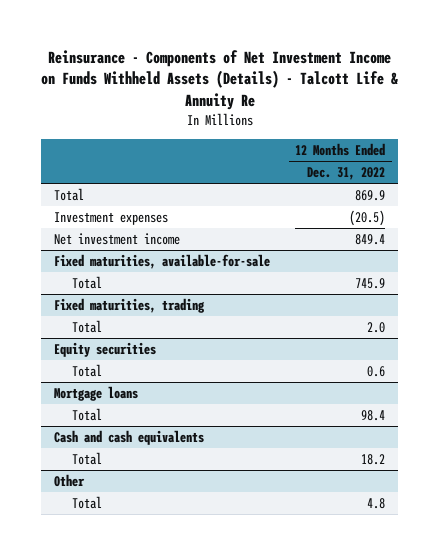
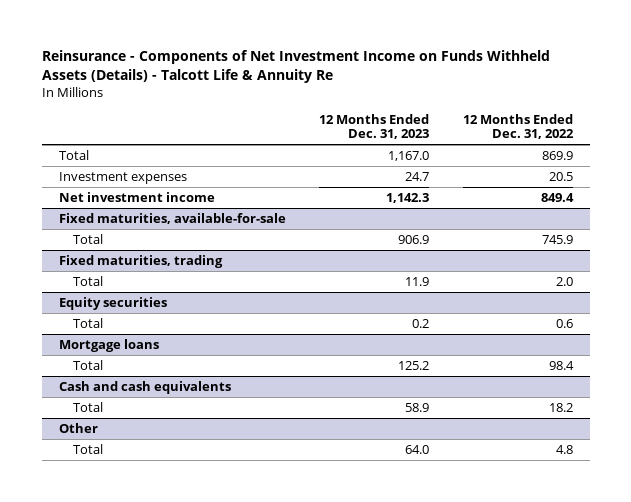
none -> [319,114,430,140] 12 Months Ended Dec. 31, 2023
[349,210,386,227] (20.5) -> [548,171,573,181] 20.5

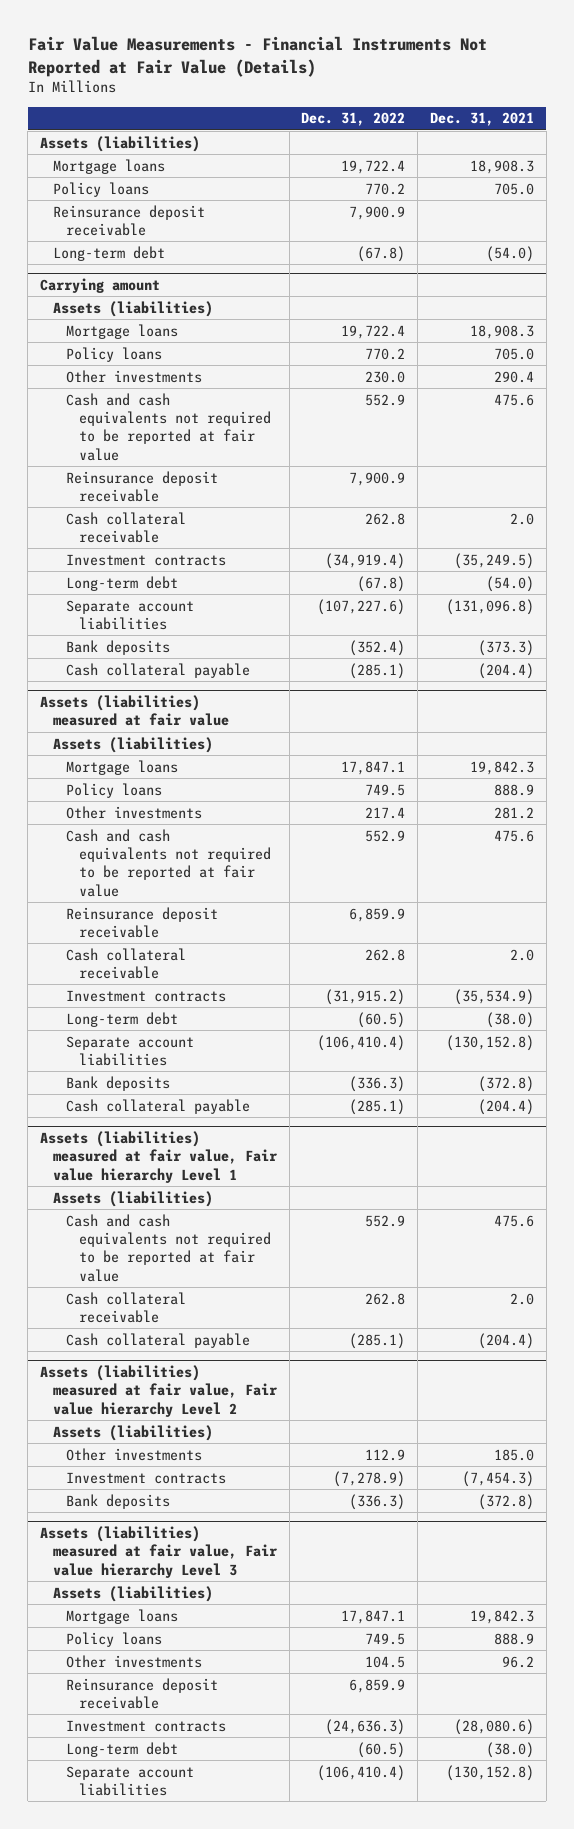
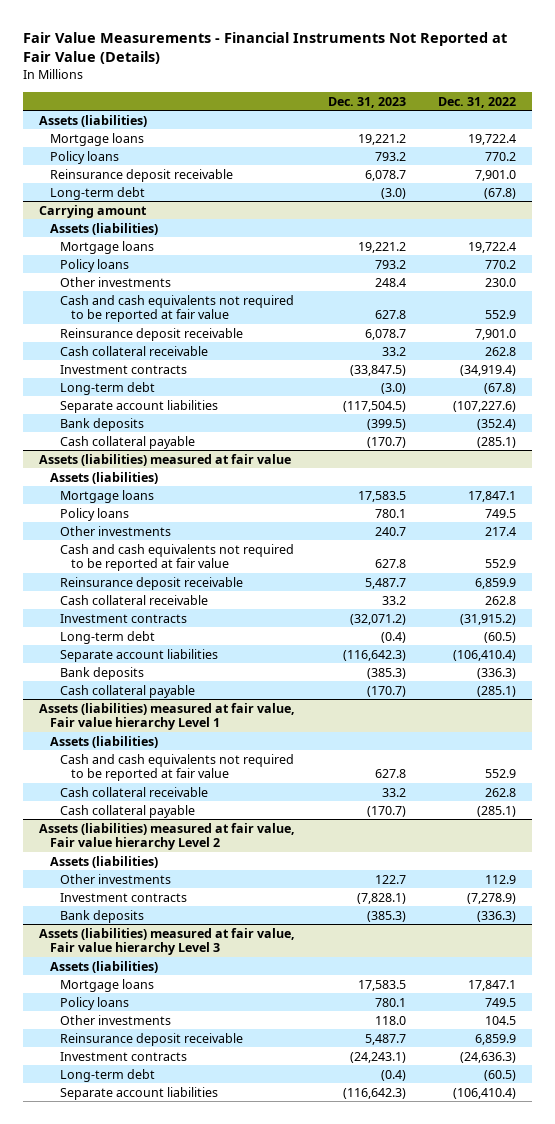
[429,112,534,127] Dec. 31, 2021 -> none
none -> [327,96,406,108] Dec. 31, 2023
[349,205,406,220] 7,900.9 -> [474,169,516,181] 7,901.0
[349,471,406,486] 7,900.9 -> [474,328,516,340] 7,901.0

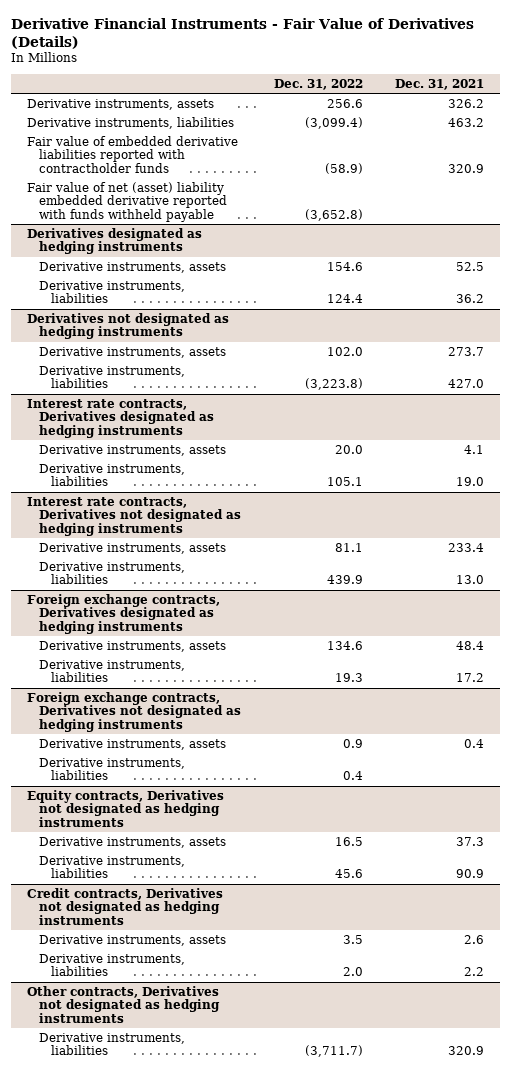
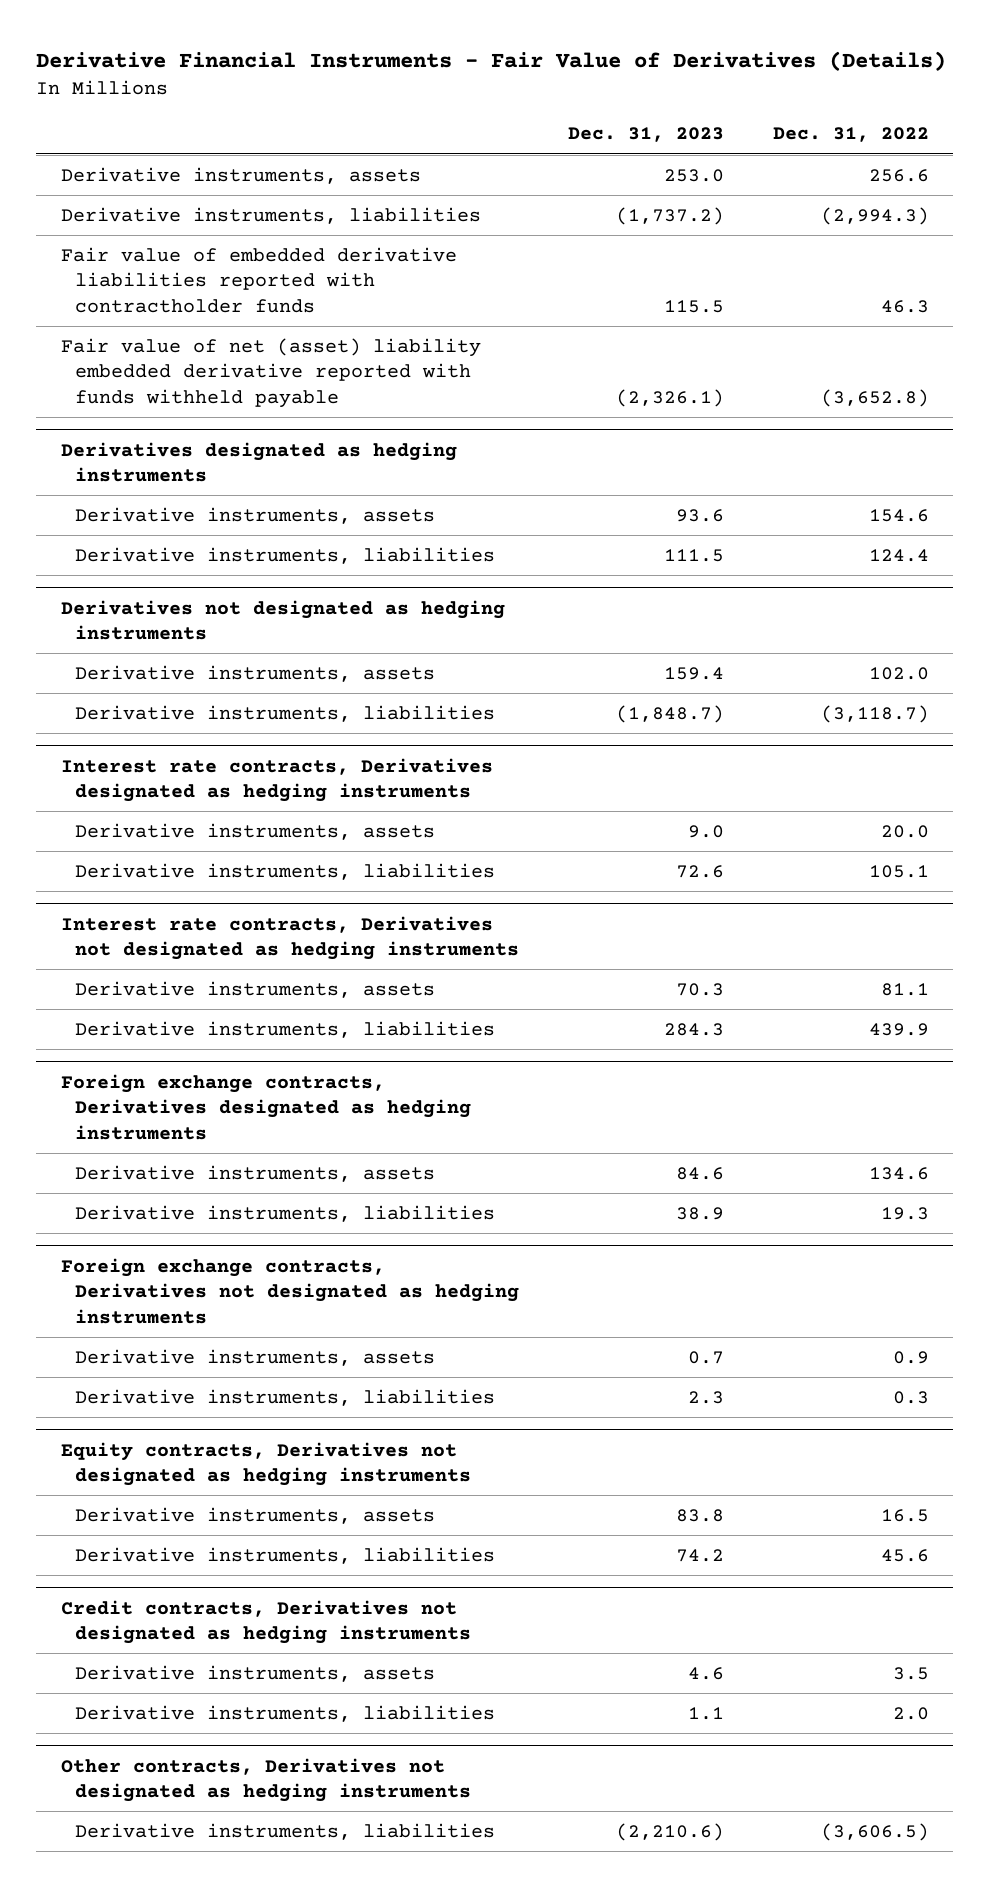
[395,78,485,90] Dec. 31, 2021 -> none
none -> [567,127,724,143] Dec. 31, 2023
[304,116,363,129] (3,099.4) -> [820,206,929,225] (2,994.3)
[324,162,363,174] (58.9) -> [880,299,929,313] 46.3
[304,378,363,391] (3,223.8) -> [820,704,929,723] (3,118.7)
[342,771,363,781] 0.4 -> [892,1390,929,1404] 0.3
[304,1045,363,1058] (3,711.7) -> [820,1822,929,1841] (3,606.5)

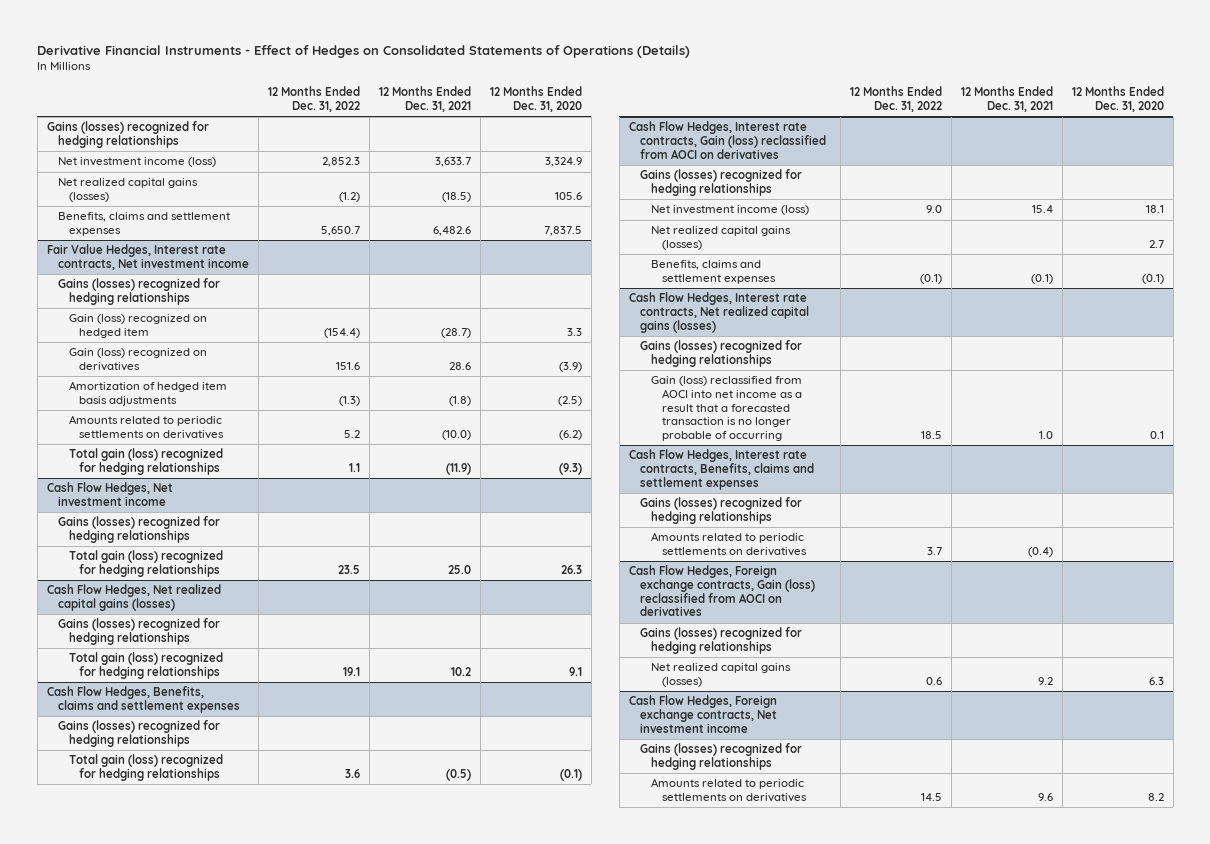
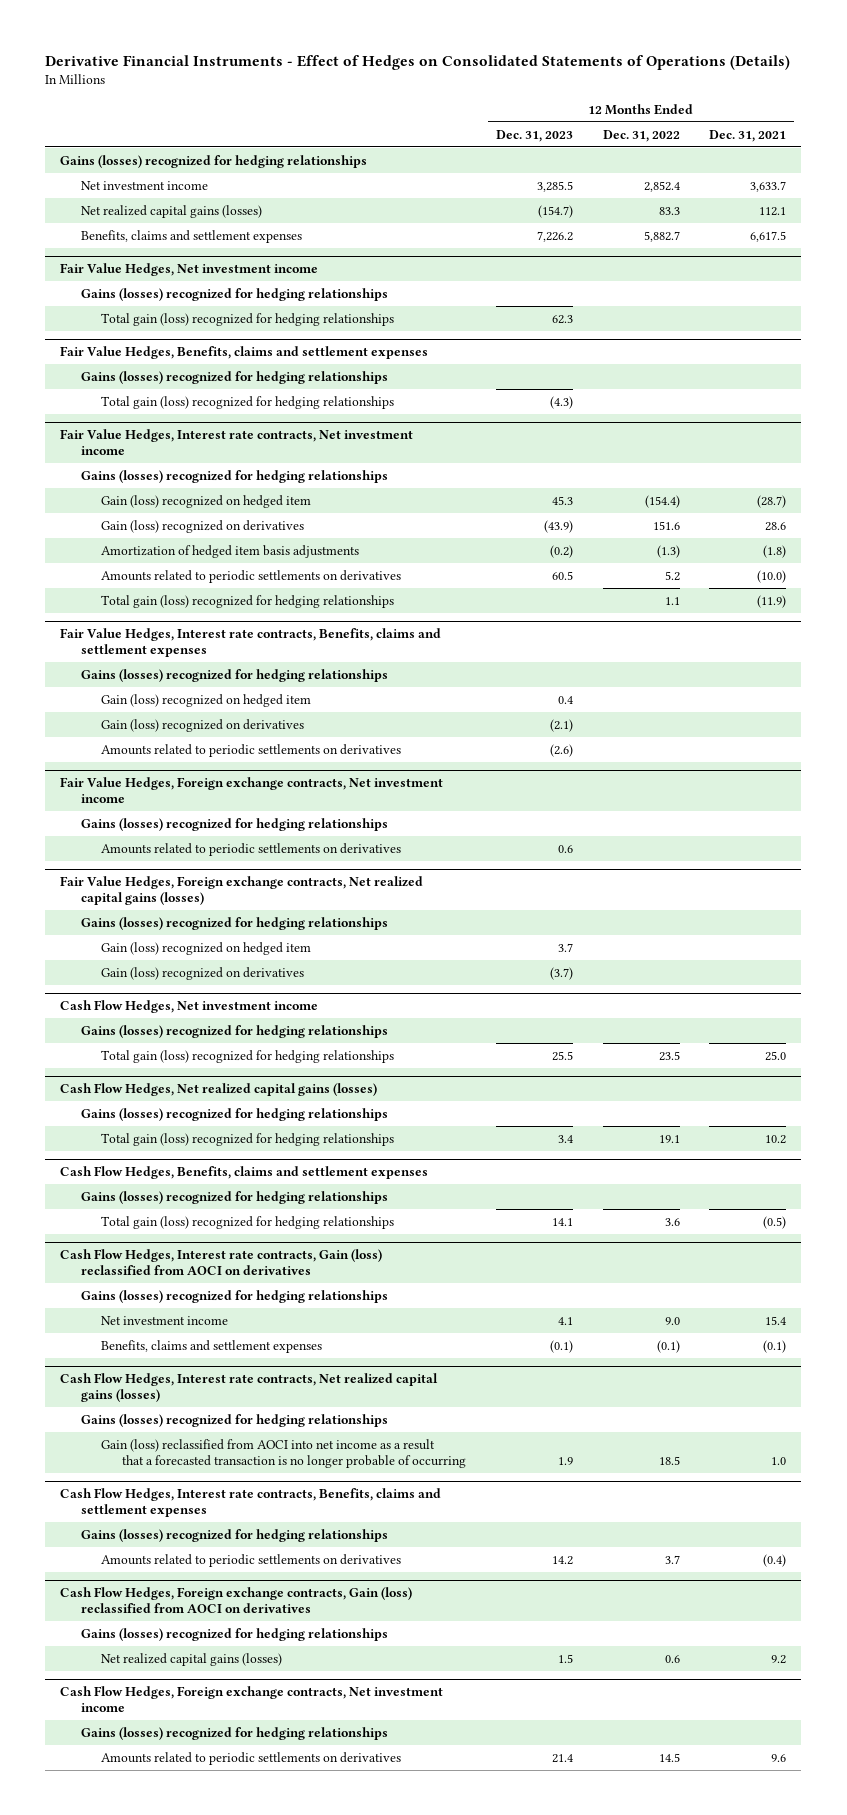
[489,86,582,112] 12 Months Ended Dec. 31, 2020 -> none
none -> [495,129,573,142] Dec. 31, 2023
[57,157,216,168] Net investment income (loss) -> [80,180,208,190] Net investment income
[321,157,360,168] 2,852.3 -> [643,180,680,192] 2,852.4
[338,192,360,203] (1.2) -> [658,206,680,215] 83.3
[441,192,471,203] (18.5) -> [759,206,787,216] 112.1
[320,226,360,237] 5,650.7 -> [643,230,680,242] 5,882.7
[432,226,471,237] 6,482.6 -> [750,230,787,242] 6,617.5
none -> [60,262,319,276] Fair Value Hedges, Net investment income
none -> [80,287,388,301] Gains (losses) recognized for hedging relationships
none -> [101,312,395,326] Total gain (loss) recognized for hedging relationships
none -> [60,345,429,359] Fair Value Hedges, Benefits, claims and settlement expenses
none -> [80,370,388,384] Gains (losses) recognized for hedging relationships
none -> [101,395,395,409] Total gain (loss) recognized for hedging relationships
none -> [60,627,442,657] Fair Value Hedges, Interest rate contracts, Benefits, claims and settlement expenses
none -> [80,668,388,682] Gains (losses) recognized for hedging relationships
none -> [101,693,312,707] Gain (loss) recognized on hedged item
none -> [101,718,305,732] Gain (loss) recognized on derivatives
none -> [101,743,402,757] Amounts related to periodic settlements on derivatives
none -> [60,776,444,803] Fair Value Hedges, Foreign exchange contracts, Net investment income
none -> [80,817,388,831] Gains (losses) recognized for hedging relationships
none -> [101,842,402,856] Amounts related to periodic settlements on derivatives
none -> [60,875,424,905] Fair Value Hedges, Foreign exchange contracts, Net realized capital gains (losses)
none -> [80,916,388,930] Gains (losses) recognized for hedging relationships
none -> [101,941,312,955] Gain (loss) recognized on hedged item
none -> [101,966,305,980] Gain (loss) recognized on derivatives
[650,226,791,251] Net realized capital gains (losses) -> none
[650,205,809,216] Net investment income (loss) -> [101,1315,229,1325] Net investment income

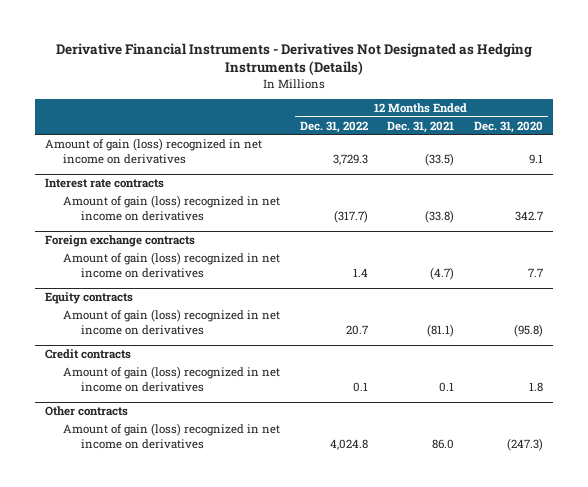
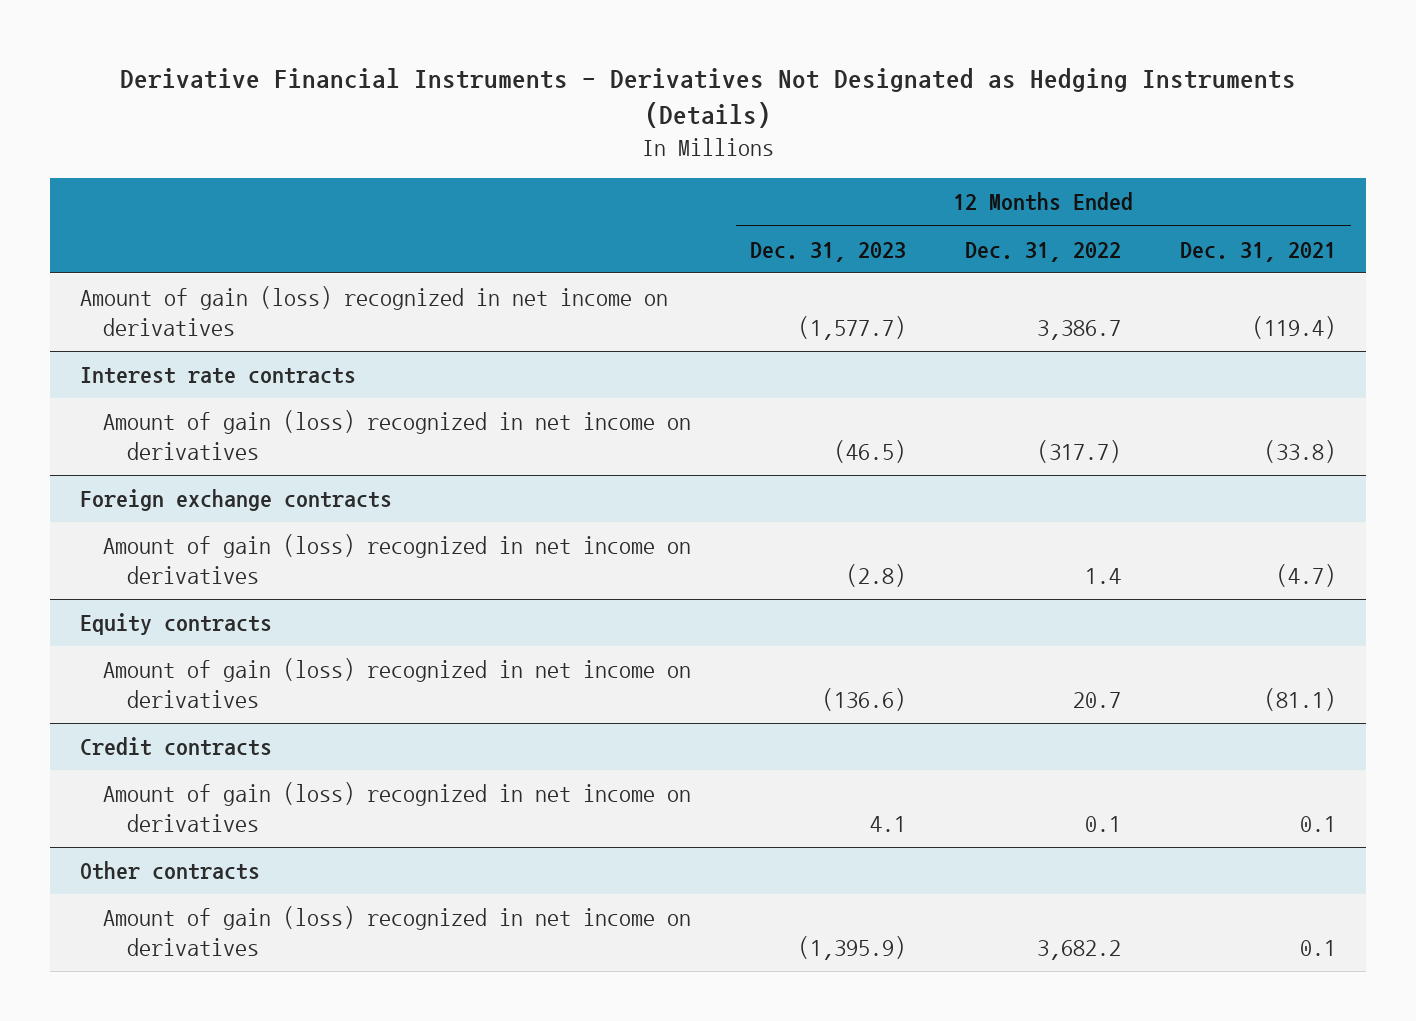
[473,120,543,133] Dec. 31, 2020 -> none
none -> [750,241,907,262] Dec. 31, 2023
[332,153,368,165] 3,729.3 -> [1037,320,1122,341] 3,386.7
[425,152,455,166] (33.5) -> [1252,316,1337,340] (119.4)
[329,438,368,450] 4,024.8 -> [1037,940,1122,961] 3,682.2
[432,438,455,449] 86.0 -> [1300,940,1337,957] 0.1

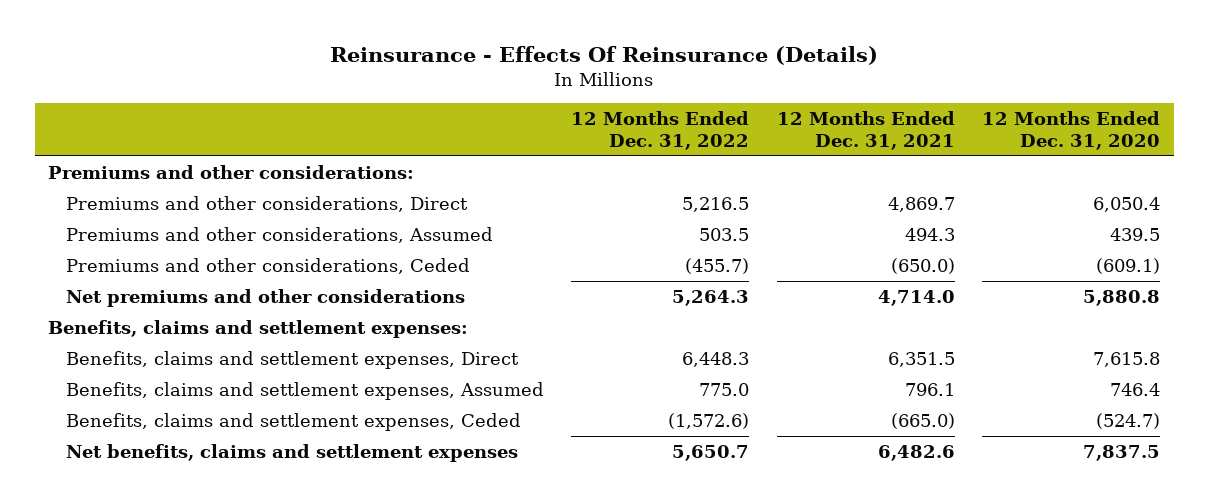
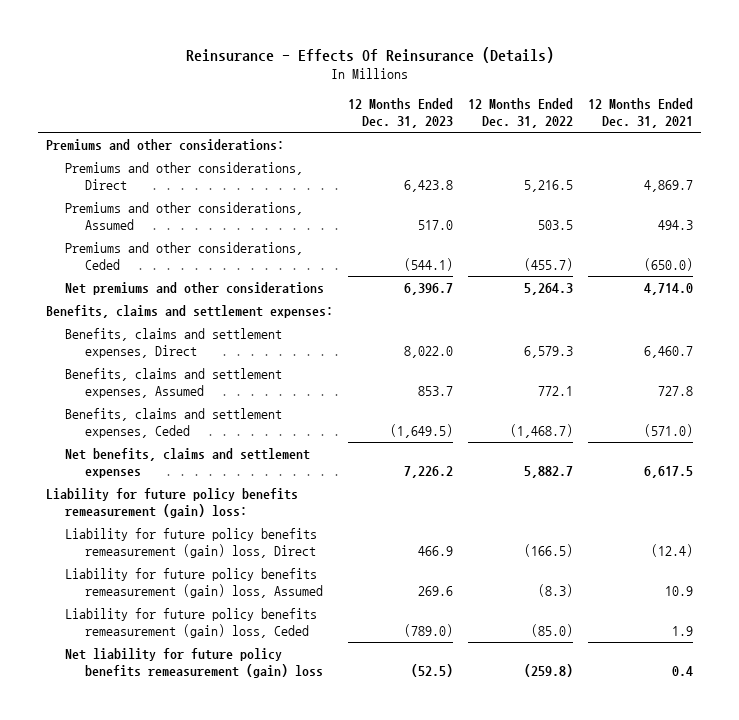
[982,111,1161,150] 12 Months Ended Dec. 31, 2020 -> none
none -> [347,98,453,129] 12 Months Ended Dec. 31, 2023
[682,351,750,367] 6,448.3 -> [524,346,574,359] 6,579.3
[887,351,955,367] 6,351.5 -> [644,346,694,359] 6,460.7
[699,382,750,396] 775.0 -> [538,386,574,397] 772.1
[904,382,955,396] 796.1 -> [658,386,694,397] 727.8
[668,412,750,429] (1,572.6) -> [510,424,574,439] (1,468.7)
[890,412,955,429] (665.0) -> [644,424,694,438] (571.0)
[672,444,750,461] 5,650.7 -> [524,466,574,479] 5,882.7
[877,444,955,461] 6,482.6 -> [644,466,694,479] 6,617.5
none -> [45,487,298,519] Liability for future policy benefits remeasurement (gain) loss:
none -> [65,527,318,559] Liability for future policy benefits remeasurement (gain) loss, Direct
none -> [65,567,323,599] Liability for future policy benefits remeasurement (gain) loss, Assumed
none -> [65,607,318,639] Liability for future policy benefits remeasurement (gain) loss, Ceded
none -> [65,647,323,679] Net liability for future policy benefits remeasurement (gain) loss

